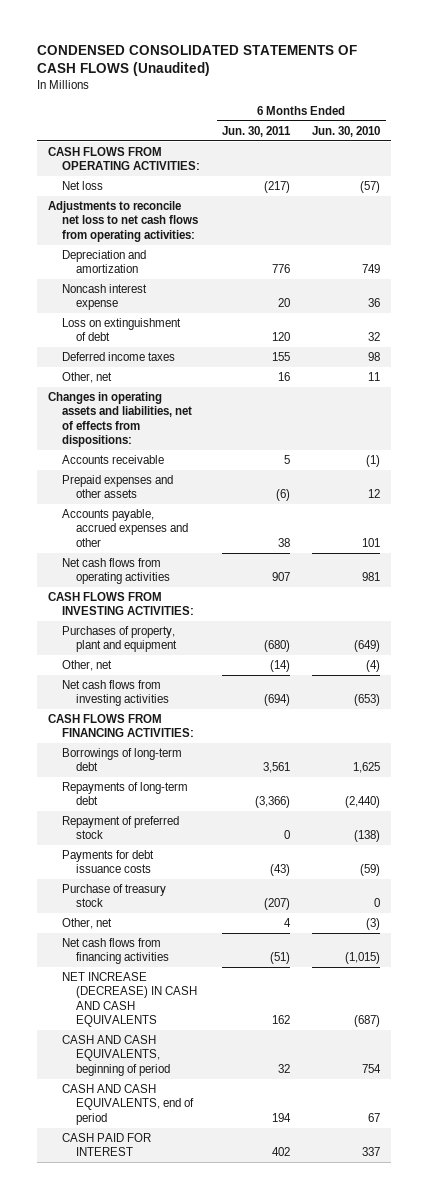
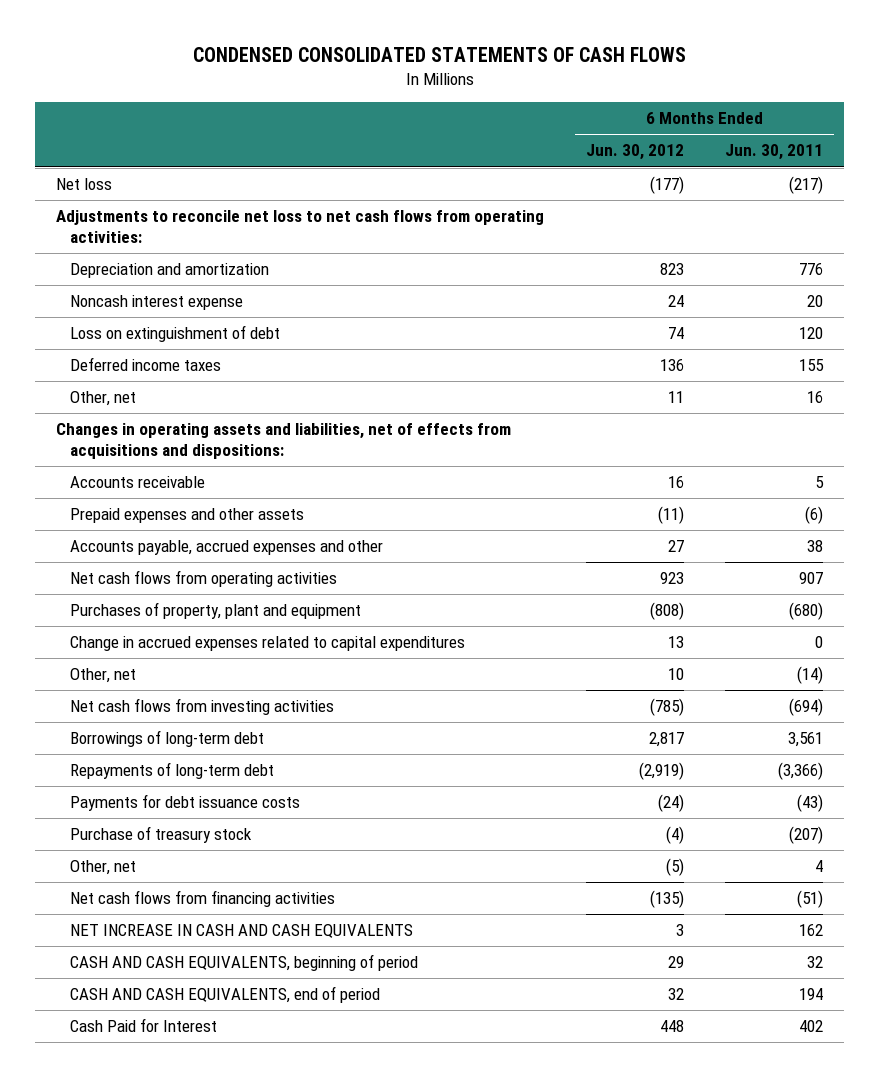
[37,45,358,77] CONDENSED CONSOLIDATED STATEMENTS OF CASH FLOWS (Unaudited) -> [192,46,686,62] CONDENSED CONSOLIDATED STATEMENTS OF CASH FLOWS
[312,125,381,137] Jun. 30, 2010 -> none
none -> [585,144,684,161] Jun. 30, 2012
[48,147,201,171] CASH FLOWS FROM OPERATING ACTIVITIES: -> none
[48,392,193,448] Changes in operating assets and liabilities, net of effects from dispositions: -> [56,423,512,459] Changes in operating assets and liabilities, net of effects from acquisitions and dispositions:
[48,592,195,616] CASH FLOWS FROM INVESTING ACTIVITIES: -> none
none -> [70,636,466,652] Change in accrued expenses related to capital expenditures
[48,714,195,738] CASH FLOWS FROM FINANCING ACTIVITIES: -> none
[62,816,180,840] Repayment of preferred stock -> none
[62,972,198,1028] NET INCREASE (DECREASE) IN CASH AND CASH EQUIVALENTS -> [70,924,414,939] NET INCREASE IN CASH AND CASH EQUIVALENTS
[62,1133,152,1157] CASH PAID FOR INTEREST -> [70,1018,218,1033] Cash Paid for Interest

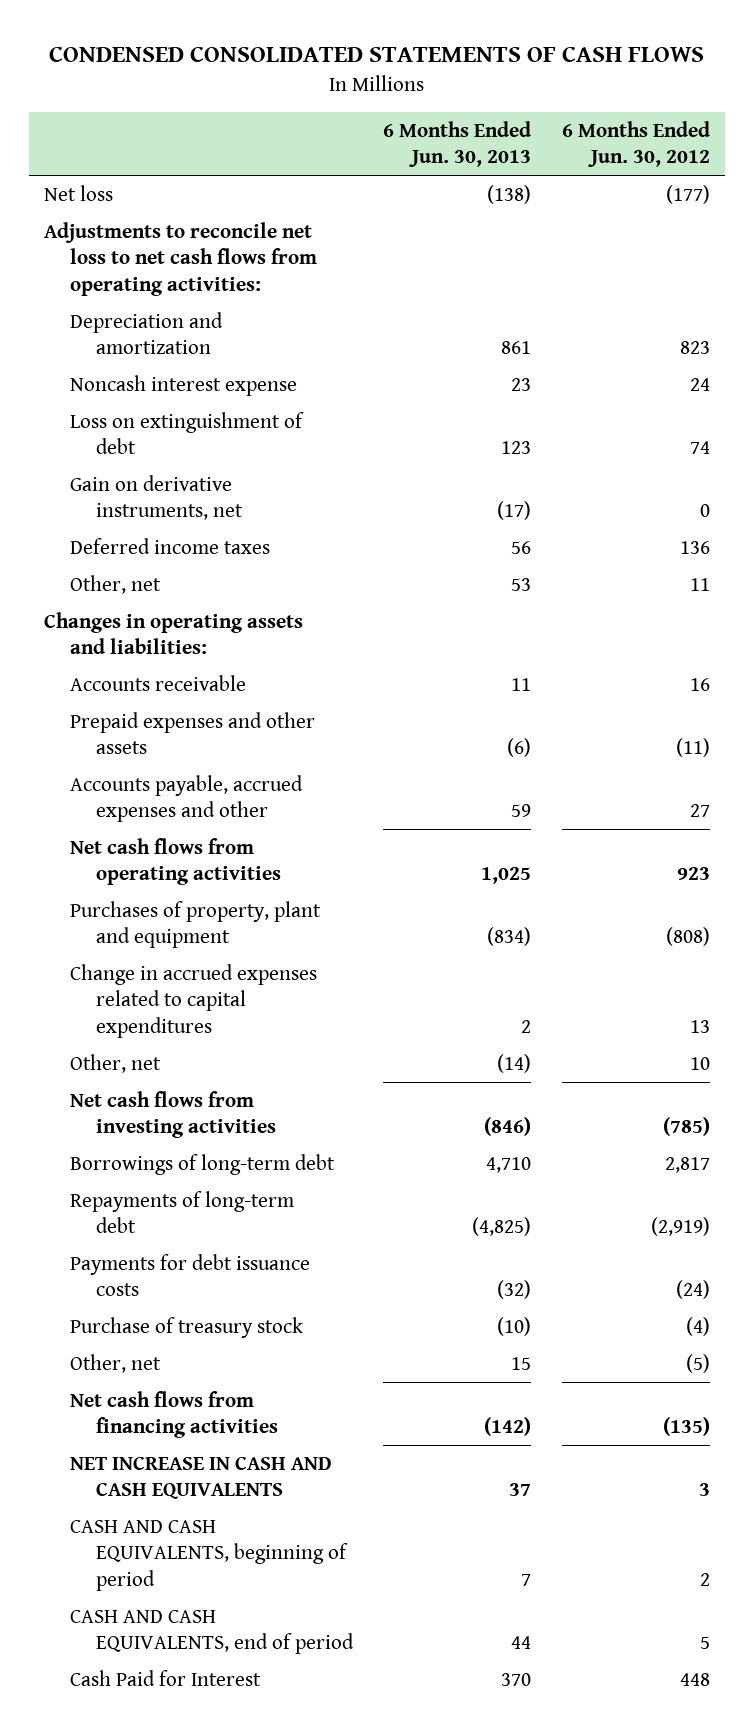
[725,144,824,161] Jun. 30, 2011 -> none
none -> [383,121,532,168] 6 Months Ended Jun. 30, 2013
none -> [70,475,244,521] Gain on derivative instruments, net
[56,423,512,459] Changes in operating assets and liabilities, net of effects from acquisitions and dispositions: -> [44,612,304,655] Changes in operating assets and liabilities:
[667,956,684,969] 29 -> [699,1572,710,1586] 2
[667,988,684,1001] 32 -> [699,1636,710,1650] 5

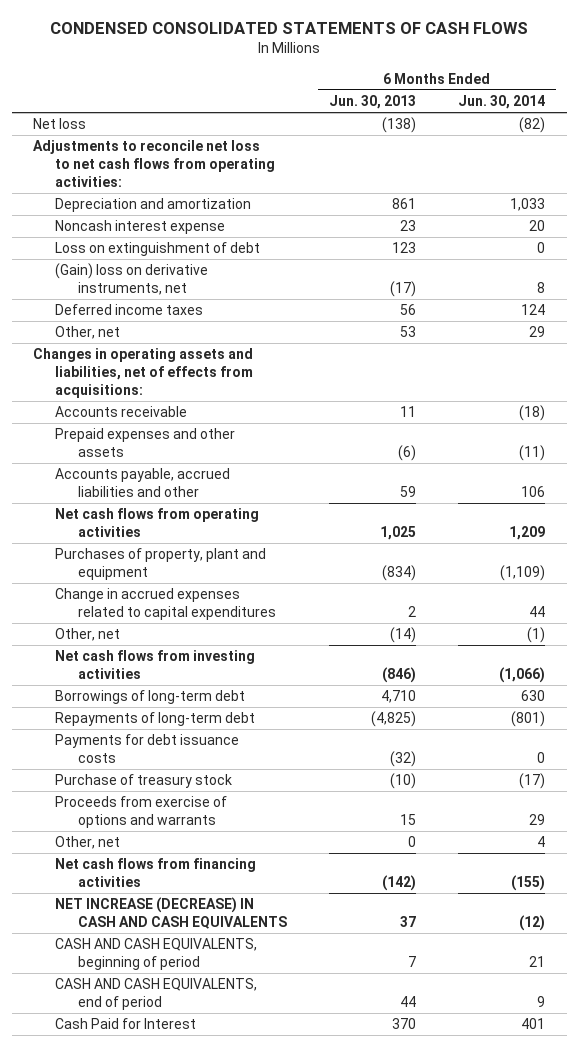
[561,121,710,168] 6 Months Ended Jun. 30, 2012 -> none
none -> [458,94,546,109] Jun. 30, 2014
[70,475,244,521] Gain on derivative instruments, net -> [55,263,209,295] (Gain) loss on derivative instruments, net
[44,612,304,655] Changes in operating assets and liabilities: -> [33,348,254,398] Changes in operating assets and liabilities, net of effects from acquisitions:
[70,775,304,823] Accounts payable, accrued expenses and other -> [55,468,231,497] Accounts payable, accrued liabilities and other
none -> [55,796,228,828] Proceeds from exercise of options and warrants
[511,1357,532,1371] 15 -> [407,836,416,848] 0
[70,1457,333,1500] NET INCREASE IN CASH AND CASH EQUIVALENTS -> [55,897,287,929] NET INCREASE (DECREASE) IN CASH AND CASH EQUIVALENTS

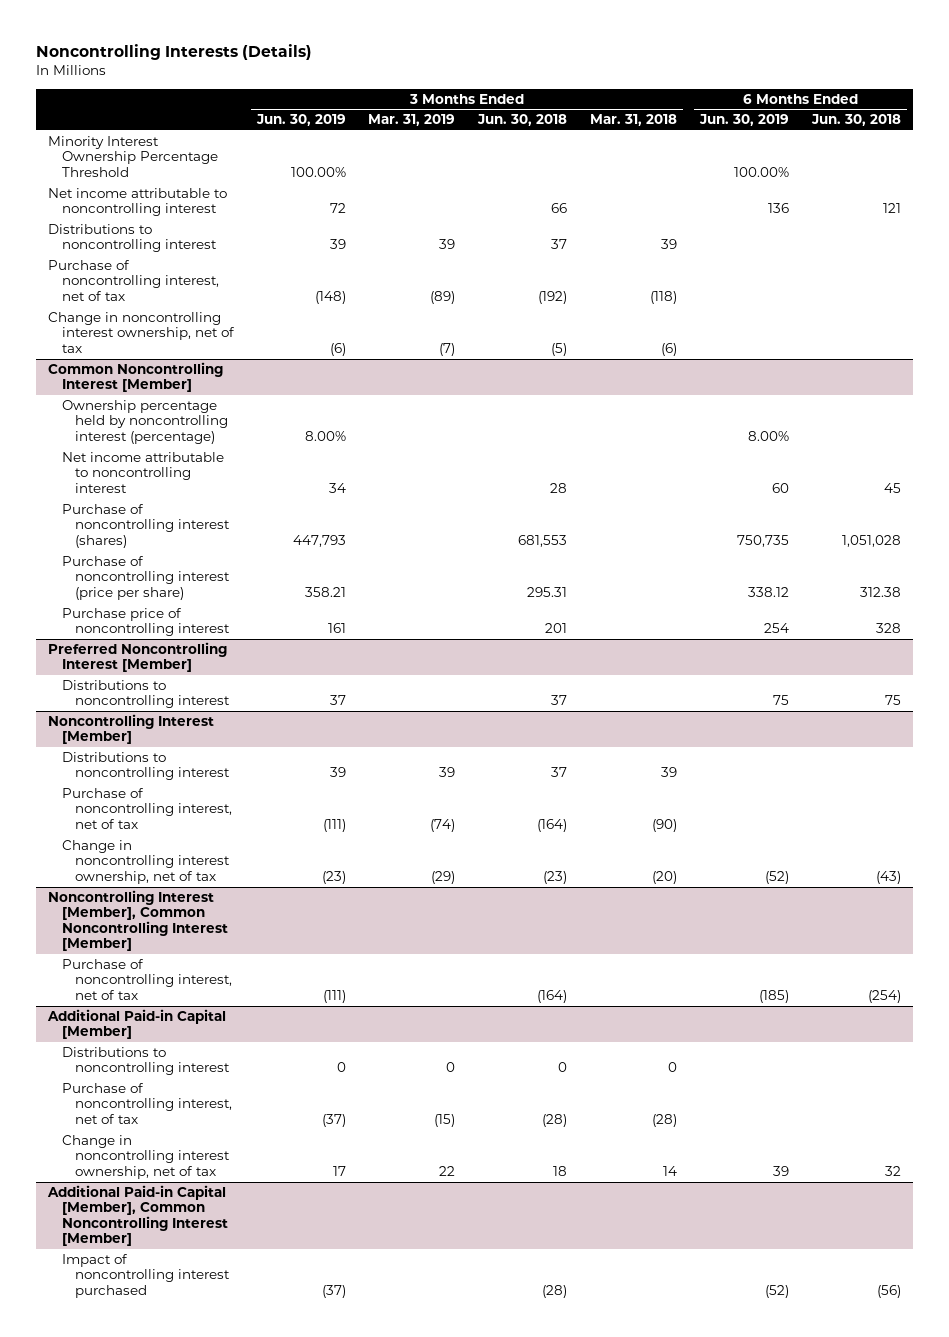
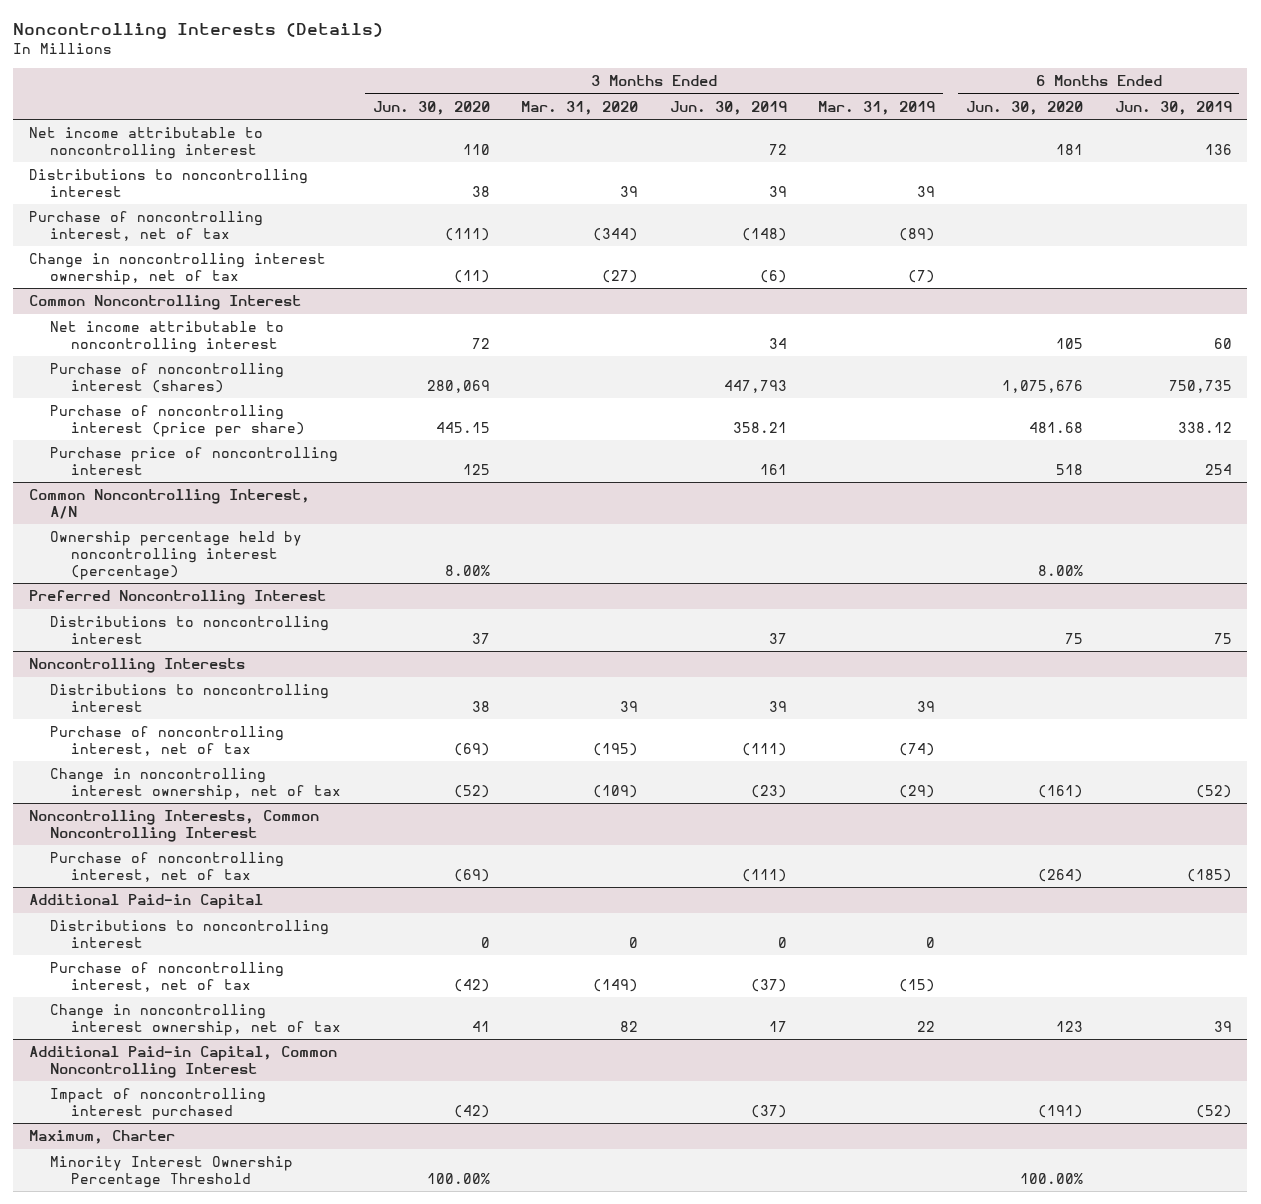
[477,114,568,127] Jun. 30, 2018 -> none
[590,114,678,127] Mar. 31, 2018 -> none
[811,114,902,127] Jun. 30, 2018 -> none
none -> [372,100,490,115] Jun. 30, 2020
none -> [521,100,639,115] Mar. 31, 2020
none -> [966,100,1084,115] Jun. 30, 2020
[47,135,218,177] Minority Interest Ownership Percentage Threshold -> none
[61,399,229,444] Ownership percentage held by noncontrolling interest (percentage) -> none
[47,361,223,393] Common Noncontrolling Interest [Member] -> [28,295,301,311] Common Noncontrolling Interest
none -> [28,489,310,519] Common Noncontrolling Interest, A/N
none -> [50,531,303,580] Ownership percentage held by noncontrolling interest (percentage)
[47,641,227,673] Preferred Noncontrolling Interest [Member] -> [28,590,326,606] Preferred Noncontrolling Interest
[47,713,214,745] Noncontrolling Interest [Member] -> [28,658,245,674] Noncontrolling Interests
[47,889,228,952] Noncontrolling Interest [Member], Common Noncontrolling Interest [Member] -> [28,810,319,842] Noncontrolling Interests, Common Noncontrolling Interest
[46,1008,226,1040] Additional Paid-in Capital [Member] -> [28,894,263,910] Additional Paid-in Capital
[46,1184,228,1247] Additional Paid-in Capital [Member], Common Noncontrolling Interest [Member] -> [28,1046,337,1078] Additional Paid-in Capital, Common Noncontrolling Interest
none -> [28,1130,175,1145] Maximum, Charter
none -> [50,1156,294,1188] Minority Interest Ownership Percentage Threshold

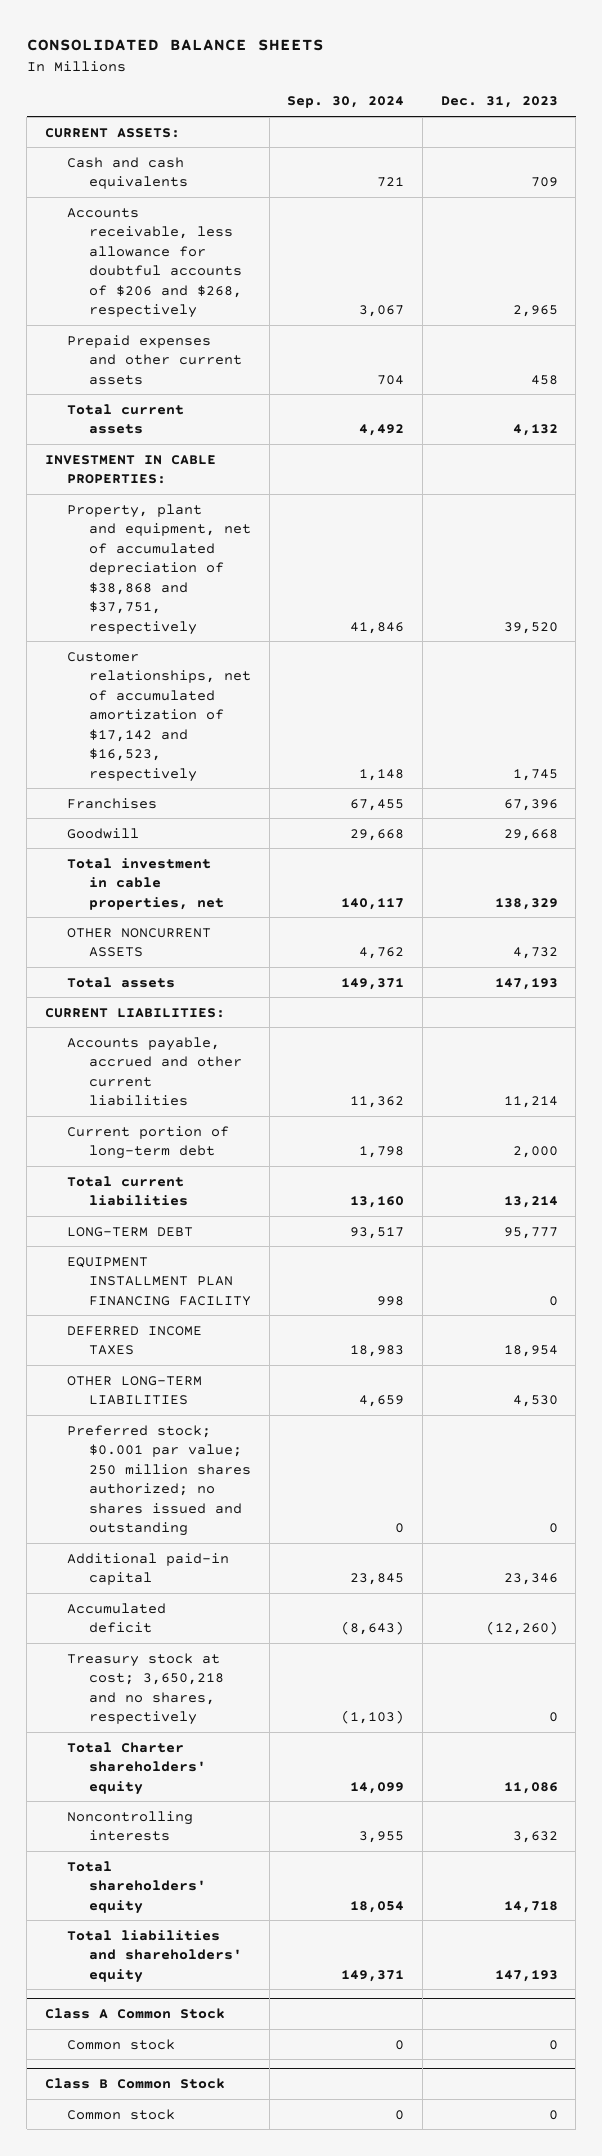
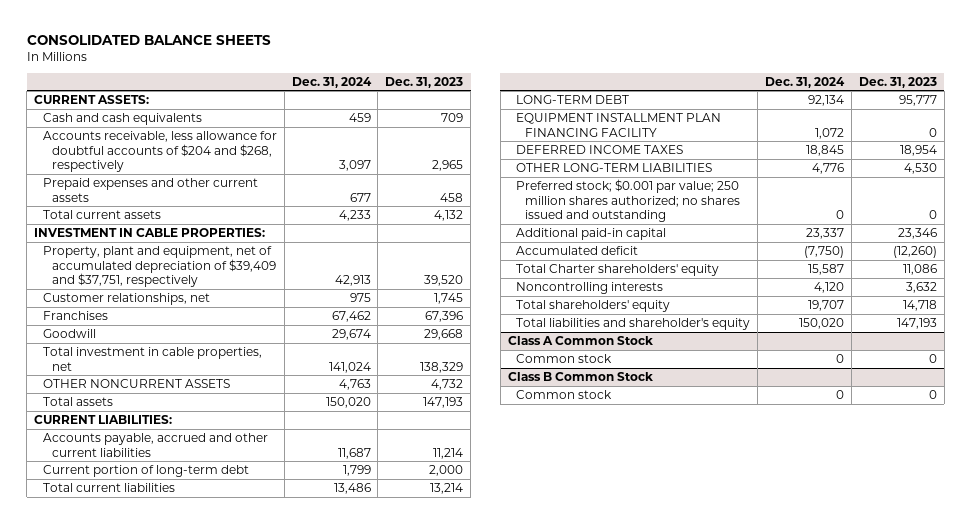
[287,96,405,109] Sep. 30, 2024 -> none
none -> [291,76,372,88] Dec. 31, 2024
[66,207,243,319] Accounts receivable, less allowance for doubtful accounts of $206 and $268, respectively -> [42,130,277,173] Accounts receivable, less allowance for doubtful accounts of $204 and $268, respectively
[66,503,252,635] Property, plant and equipment, net of accumulated depreciation of $38,868 and $37,751, respectively -> [42,245,276,288] Property, plant and equipment, net of accumulated depreciation of $39,409 and $37,751, respectively
[66,651,252,782] Customer relationships, net of accumulated amortization of $17,142 and $16,523, respectively -> [42,292,210,305] Customer relationships, net
[66,1652,225,1726] Treasury stock at cost; 3,650,218 and no shares, respectively -> none
[66,1929,243,1983] Total liabilities and shareholders' equity -> [516,317,751,330] Total liabilities and shareholder's equity

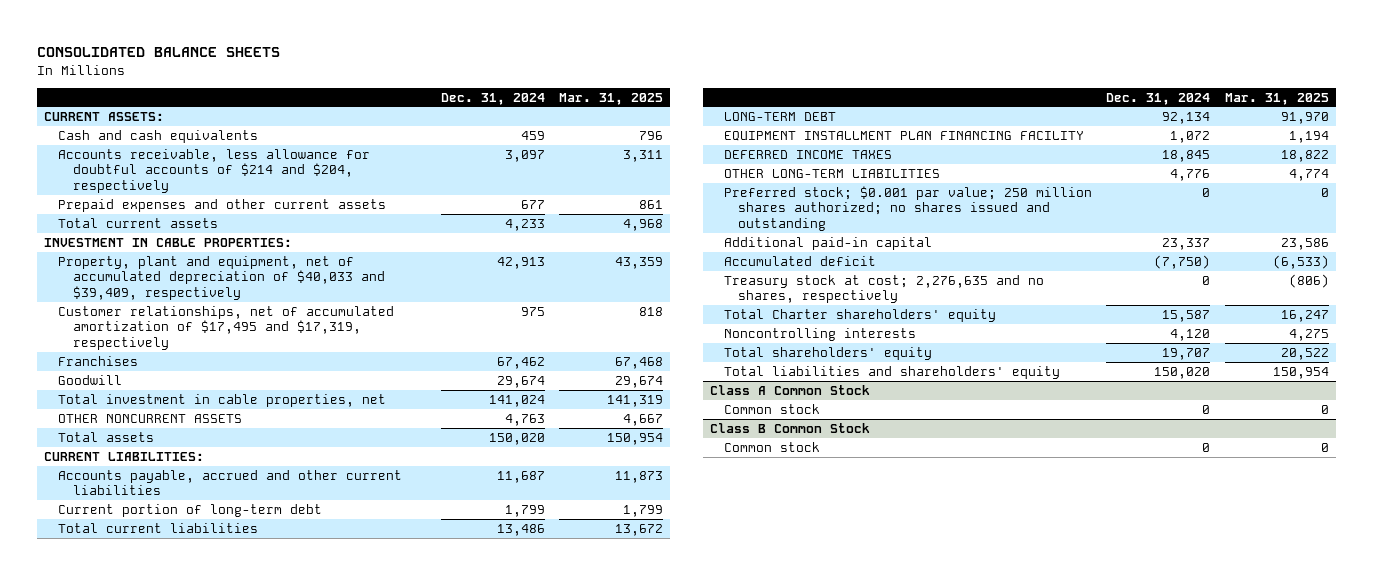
[385,76,464,88] Dec. 31, 2023 -> none
none -> [558,92,663,105] Mar. 31, 2025
[42,130,277,173] Accounts receivable, less allowance for doubtful accounts of $204 and $268, respectively -> [58,149,371,193] Accounts receivable, less allowance for doubtful accounts of $214 and $204, respectively
[42,245,276,288] Property, plant and equipment, net of accumulated depreciation of $39,409 and $37,751, respectively -> [58,256,385,300] Property, plant and equipment, net of accumulated depreciation of $40,033 and $39,409, respectively
[42,292,210,305] Customer relationships, net -> [58,306,395,350] Customer relationships, net of accumulated amortization of $17,495 and $17,319, respectively
none -> [724,275,1045,304] Treasury stock at cost; 2,276,635 and no shares, respectively
[516,317,751,330] Total liabilities and shareholder's equity -> [724,366,1061,380] Total liabilities and shareholders' equity

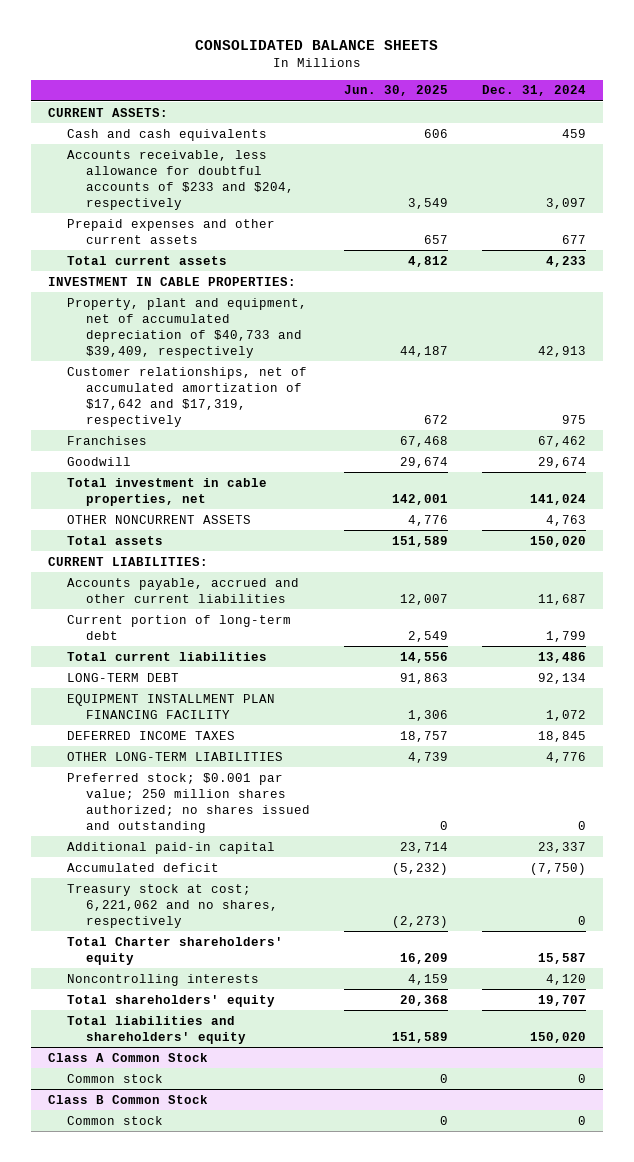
[558,92,663,105] Mar. 31, 2025 -> none
none -> [343,85,448,97] Jun. 30, 2025
[58,149,371,193] Accounts receivable, less allowance for doubtful accounts of $214 and $204, respectively -> [66,149,294,210] Accounts receivable, less allowance for doubtful accounts of $233 and $204, respectively
[58,256,385,300] Property, plant and equipment, net of accumulated depreciation of $40,033 and $39,409, respectively -> [66,297,307,358] Property, plant and equipment, net of accumulated depreciation of $40,733 and $39,409, respectively
[58,306,395,350] Customer relationships, net of accumulated amortization of $17,495 and $17,319, respectively -> [66,366,307,427] Customer relationships, net of accumulated amortization of $17,642 and $17,319, respectively
[724,275,1045,304] Treasury stock at cost; 2,276,635 and no shares, respectively -> [66,883,278,928] Treasury stock at cost; 6,221,062 and no shares, respectively

